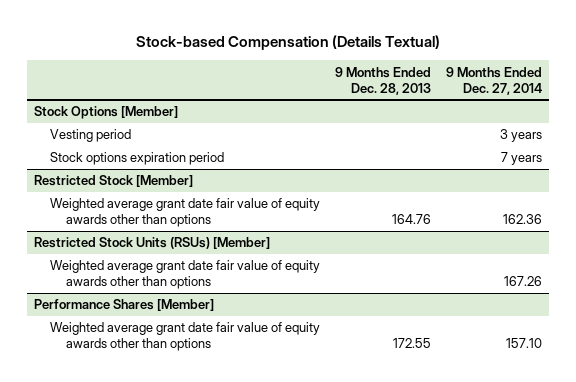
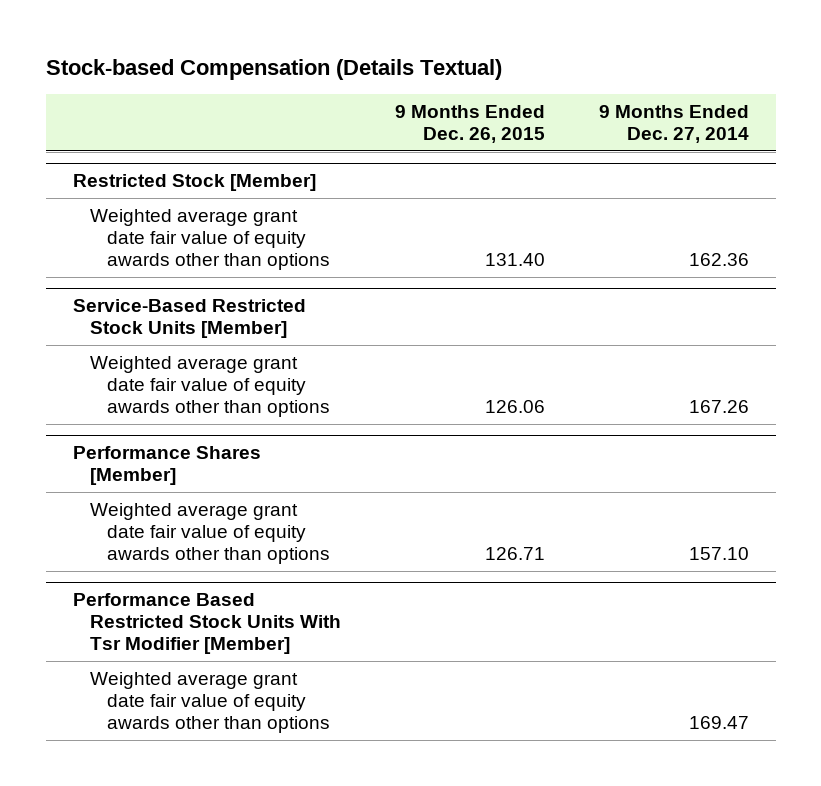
[334,66,431,95] 9 Months Ended Dec. 28, 2013 -> none
none -> [394,105,545,144] 9 Months Ended Dec. 26, 2015
[34,106,179,120] Stock Options [Member] -> none
[50,129,132,143] Vesting period -> none
[50,152,225,166] Stock options expiration period -> none
[34,237,271,250] Restricted Stock Units (RSUs) [Member] -> [72,298,306,338] Service-Based Restricted Stock Units [Member]
none -> [72,592,341,654] Performance Based Restricted Stock Units With Tsr Modifier [Member]
none -> [89,671,330,733] Weighted average grant date fair value of equity awards other than options

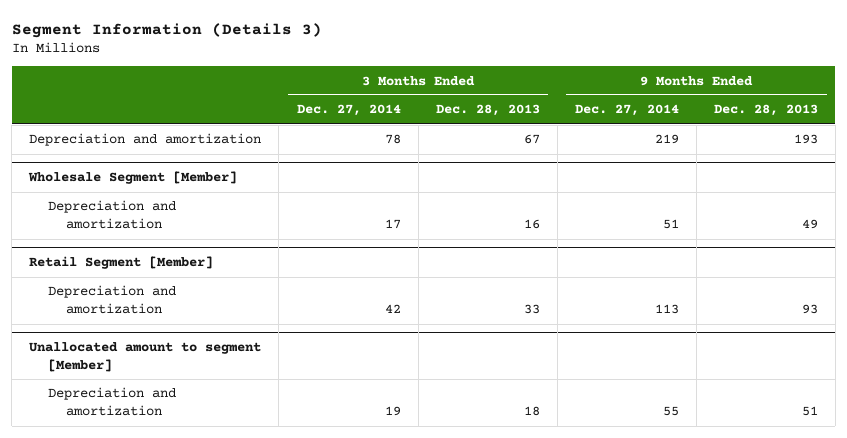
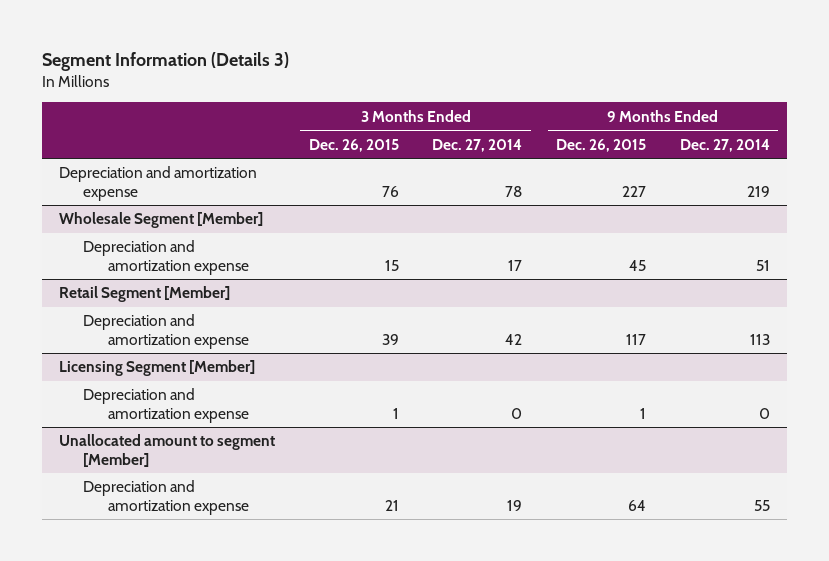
[435,104,540,117] Dec. 28, 2013 -> none
[713,104,818,117] Dec. 28, 2013 -> none
none -> [308,138,399,152] Dec. 26, 2015
none -> [556,138,647,152] Dec. 26, 2015
[29,133,262,147] Depreciation and amortization -> [58,166,257,201] Depreciation and amortization expense
[47,200,176,230] Depreciation and amortization -> [83,240,249,275] Depreciation and amortization expense
[47,285,176,315] Depreciation and amortization -> [83,314,249,349] Depreciation and amortization expense
none -> [58,360,255,377] Licensing Segment [Member]
none -> [83,388,249,423] Depreciation and amortization expense
[47,387,176,417] Depreciation and amortization -> [83,480,249,515] Depreciation and amortization expense

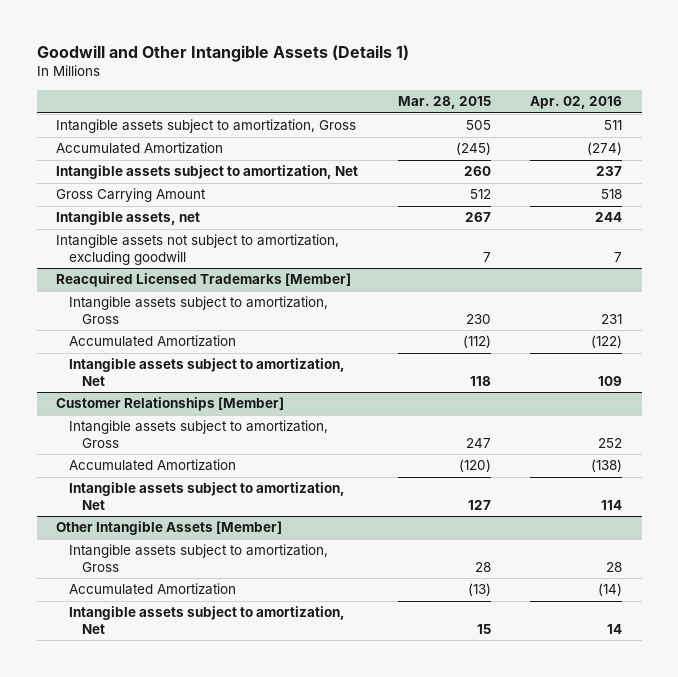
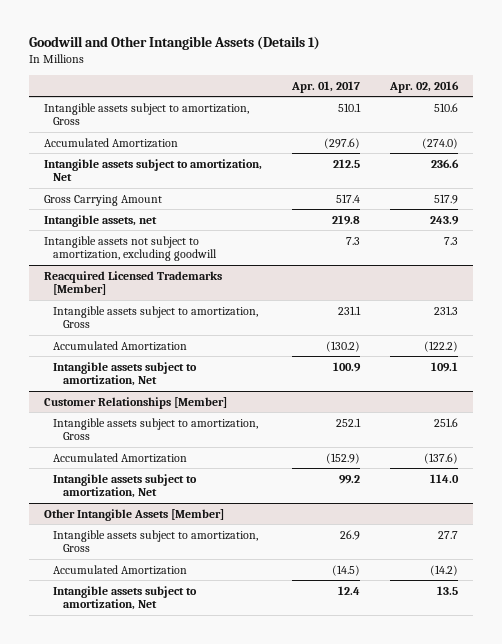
[397,96,491,110] Mar. 28, 2015 -> none
none -> [290,80,360,93] Apr. 01, 2017
[604,120,623,131] 511 -> [433,102,458,112] 510.6
[587,142,623,156] (274) -> [421,137,458,149] (274.0)
[596,166,623,177] 237 -> [430,158,459,168] 236.6
[601,189,623,200] 518 -> [433,193,458,204] 517.9
[595,212,623,223] 244 -> [429,215,459,225] 243.9
[614,251,623,262] 7 -> [443,236,458,245] 7.3
[601,313,623,324] 231 -> [433,305,458,315] 231.3
[591,335,623,349] (122) -> [423,340,458,352] (122.2)
[598,375,623,386] 109 -> [430,361,458,372] 109.1
[598,437,623,448] 252 -> [433,417,458,427] 251.6
[591,459,623,473] (138) -> [423,452,458,464] (137.6)
[601,499,623,510] 114 -> [429,473,459,483] 114.0
[606,561,623,572] 28 -> [437,530,458,539] 27.7
[598,583,623,597] (14) -> [429,564,458,576] (14.2)
[607,623,623,634] 14 -> [436,585,458,595] 13.5

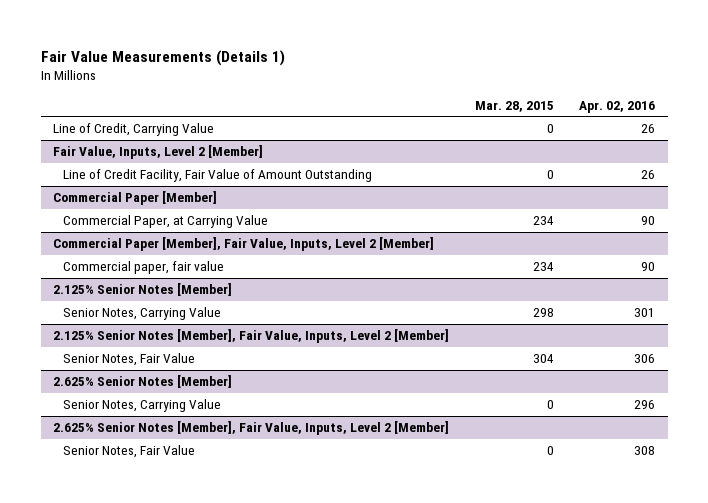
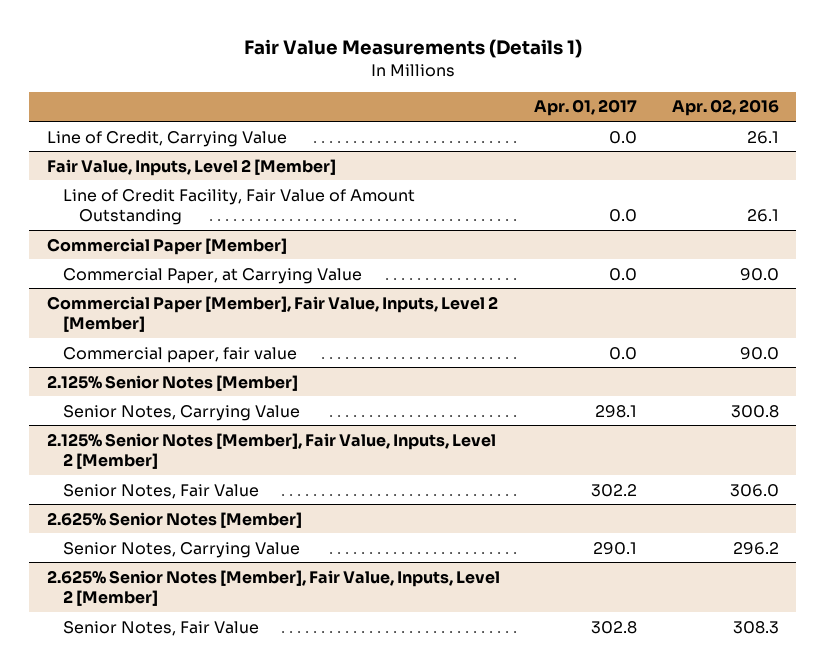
[474,100,554,112] Mar. 28, 2015 -> none
none -> [534,99,638,117] Apr. 01, 2017
[640,124,655,134] 26 -> [746,130,779,144] 26.1
[640,170,655,180] 26 -> [746,209,779,223] 26.1
[640,216,655,226] 90 -> [739,267,779,281] 90.0
[640,262,655,272] 90 -> [739,346,779,360] 90.0
[633,308,655,318] 301 -> [730,404,779,418] 300.8
[633,354,655,364] 306 -> [729,483,779,497] 306.0
[633,400,655,410] 296 -> [732,541,779,555] 296.2
[633,446,655,456] 308 -> [732,620,779,634] 308.3

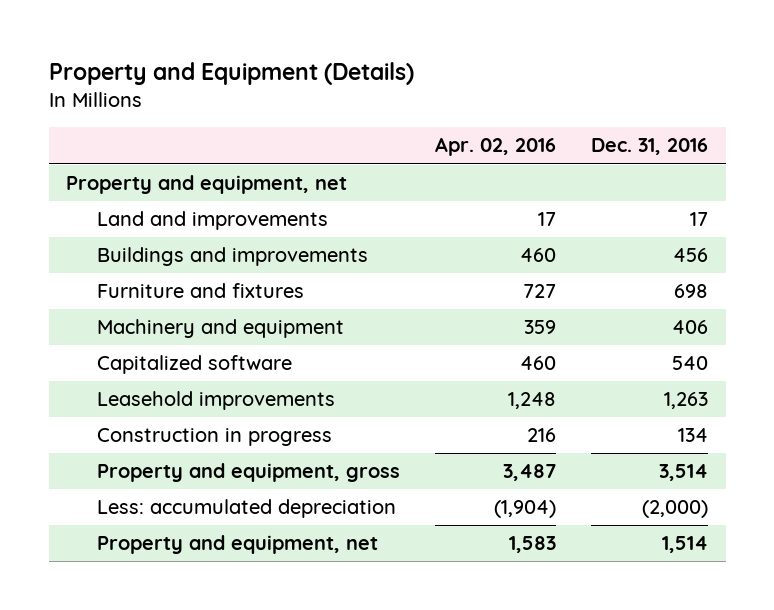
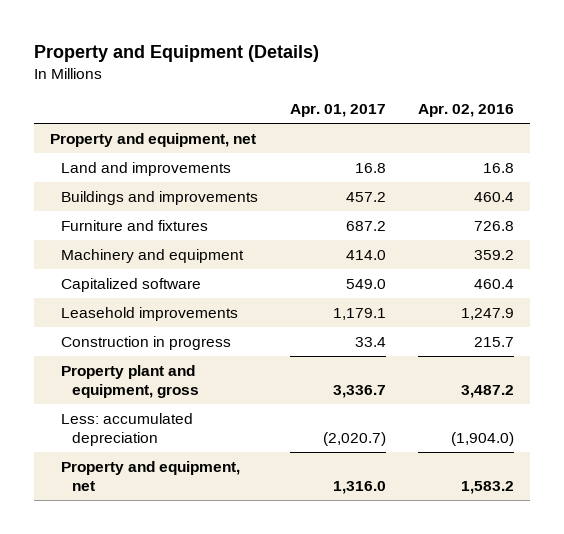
[591,138,709,156] Dec. 31, 2016 -> none
none -> [289,104,386,118] Apr. 01, 2017
[538,212,557,227] 17 -> [482,162,514,173] 16.8
[520,248,557,263] 460 -> [473,191,514,202] 460.4
[523,284,557,299] 727 -> [473,220,514,231] 726.8
[524,320,557,335] 359 -> [473,249,514,260] 359.2
[520,356,557,371] 460 -> [473,278,514,289] 460.4
[508,392,557,410] 1,248 -> [460,307,514,320] 1,247.9
[527,428,557,443] 216 -> [473,336,514,347] 215.7
[96,463,400,483] Property and equipment, gross -> [60,364,199,398] Property plant and equipment, gross
[503,464,557,482] 3,487 -> [460,384,514,398] 3,487.2
[494,500,557,519] (1,904) -> [450,431,514,446] (1,904.0)
[509,536,557,554] 1,583 -> [460,480,514,494] 1,583.2

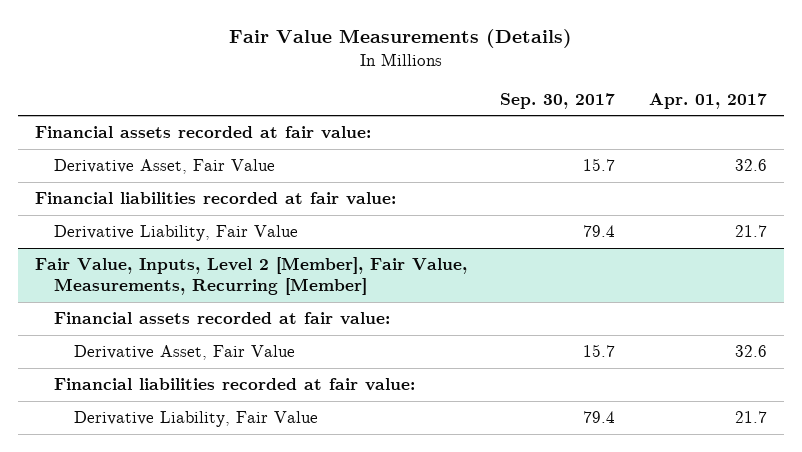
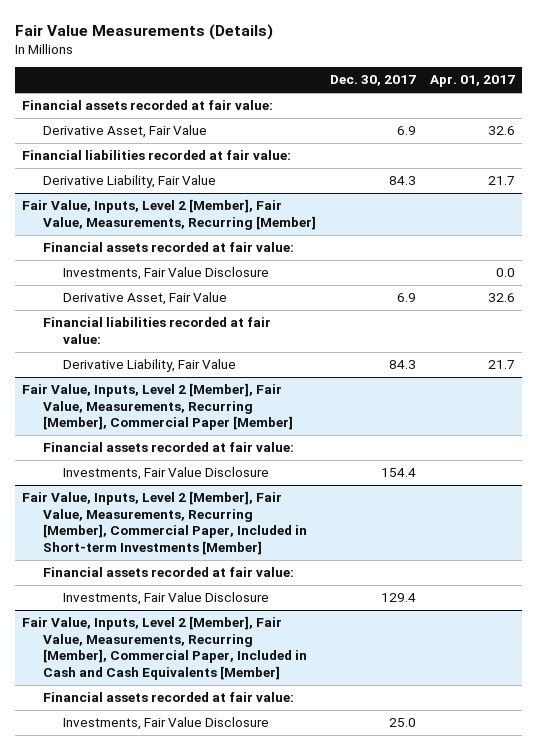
[500,92,616,109] Sep. 30, 2017 -> none
none -> [330,75,417,87] Dec. 30, 2017
none -> [63,267,270,281] Investments, Fair Value Disclosure
none -> [22,383,293,431] Fair Value, Inputs, Level 2 [Member], Fair Value, Measurements, Recurring [Member], Commercial Paper [Member]
none -> [42,442,294,453] Financial assets recorded at fair value:
none -> [63,467,270,481] Investments, Fair Value Disclosure
none -> [22,491,307,555] Fair Value, Inputs, Level 2 [Member], Fair Value, Measurements, Recurring [Member], Commercial Paper, Included in Short-term Investments [Member]
none -> [42,567,294,578] Financial assets recorded at fair value:
none -> [63,592,270,606] Investments, Fair Value Disclosure
none -> [22,616,307,680] Fair Value, Inputs, Level 2 [Member], Fair Value, Measurements, Recurring [Member], Commercial Paper, Included in Cash and Cash Equivalents [Member]
none -> [42,692,294,703] Financial assets recorded at fair value:
none -> [63,717,270,731] Investments, Fair Value Disclosure

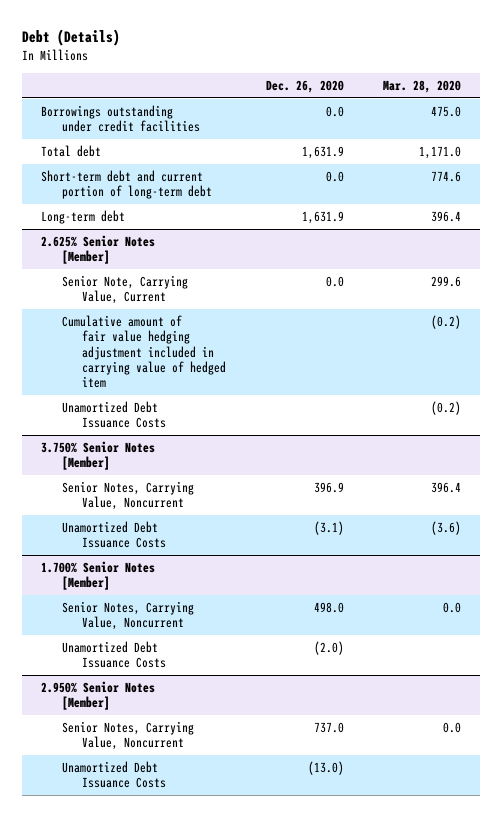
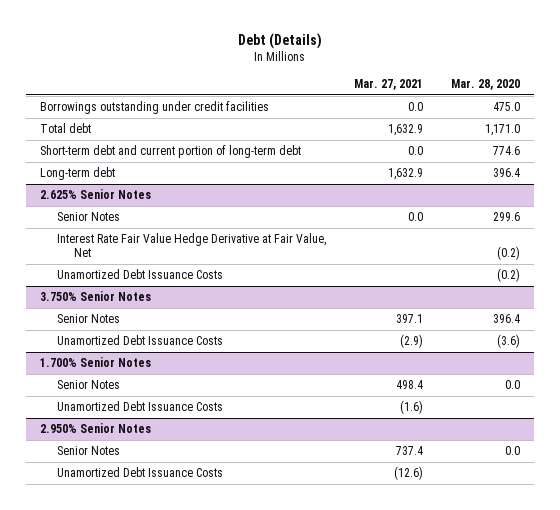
[265,80,344,94] Dec. 26, 2020 -> none
none -> [354,79,424,91] Mar. 27, 2021
[41,235,156,265] 2.625% Senior Notes [Member] -> [40,189,152,200] 2.625% Senior Notes
[61,275,188,305] Senior Note, Carrying Value, Current -> [56,212,120,222] Senior Notes
[61,315,227,389] Cumulative amount of fair value hedging adjustment included in carrying value of hedged item -> [56,233,326,258] Interest Rate Fair Value Hedge Derivative at Fair Value, Net
[41,441,156,471] 3.750% Senior Notes [Member] -> [40,291,152,302] 3.750% Senior Notes
[61,481,194,511] Senior Notes, Carrying Value, Noncurrent -> [56,314,120,324] Senior Notes
[61,601,194,631] Senior Notes, Carrying Value, Noncurrent -> none
[41,561,156,591] 1.700% Senior Notes [Member] -> [40,357,152,368] 1.700% Senior Notes
none -> [56,380,120,390] Senior Notes
[61,721,194,751] Senior Notes, Carrying Value, Noncurrent -> none
[41,681,156,711] 2.950% Senior Notes [Member] -> [40,423,152,434] 2.950% Senior Notes
none -> [56,446,120,456] Senior Notes

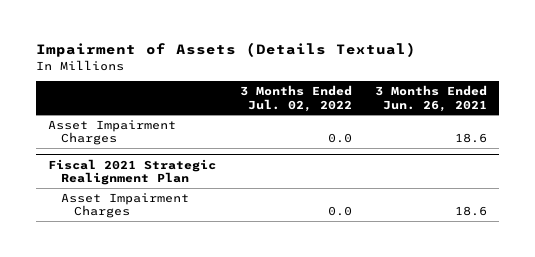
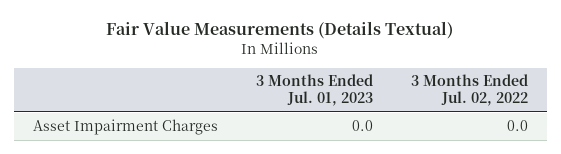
[35,41,416,57] Impairment of Assets (Details Textual) -> [106,21,454,40] Fair Value Measurements (Details Textual)
[375,85,488,112] 3 Months Ended Jun. 26, 2021 -> none
none -> [255,74,373,107] 3 Months Ended Jul. 01, 2023
[47,158,216,186] Fiscal 2021 Strategic Realignment Plan -> none
[60,192,189,219] Asset Impairment Charges -> none

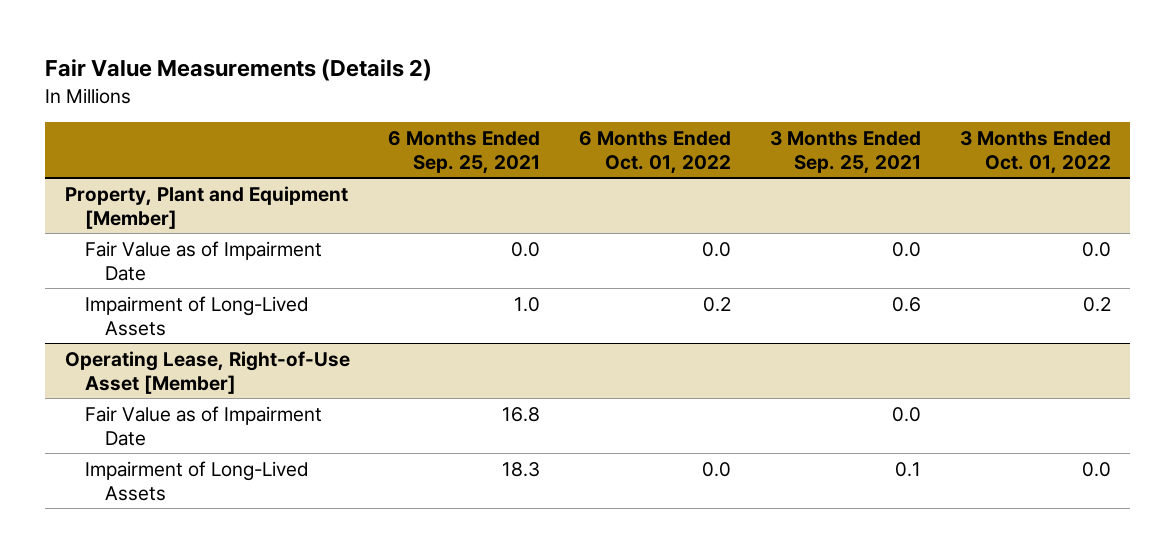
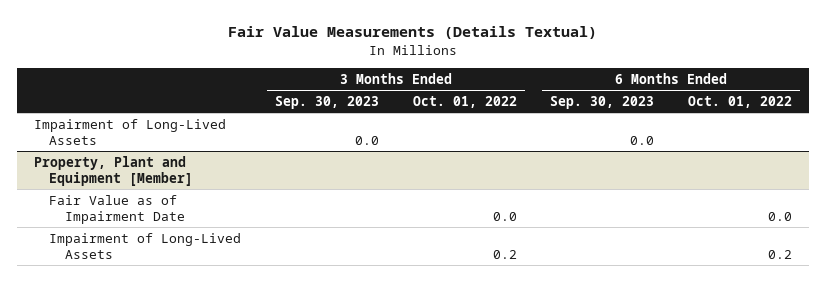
[45,58,433,81] Fair Value Measurements (Details 2) -> [227,26,597,40] Fair Value Measurements (Details Textual)
[388,130,541,174] 6 Months Ended Sep. 25, 2021 -> none
[769,130,921,174] 3 Months Ended Sep. 25, 2021 -> none
none -> [275,95,380,109] Sep. 30, 2023
none -> [550,95,655,109] Sep. 30, 2023
none -> [34,118,227,145] Impairment of Long-Lived Assets
[64,350,350,394] Operating Lease, Right-of-Use Asset [Member] -> none
[84,405,322,446] Fair Value as of Impairment Date -> none
[84,460,309,501] Impairment of Long-Lived Assets -> none

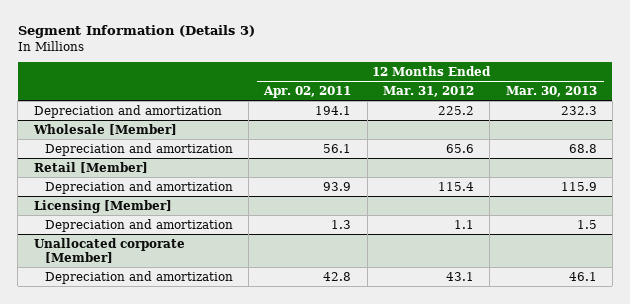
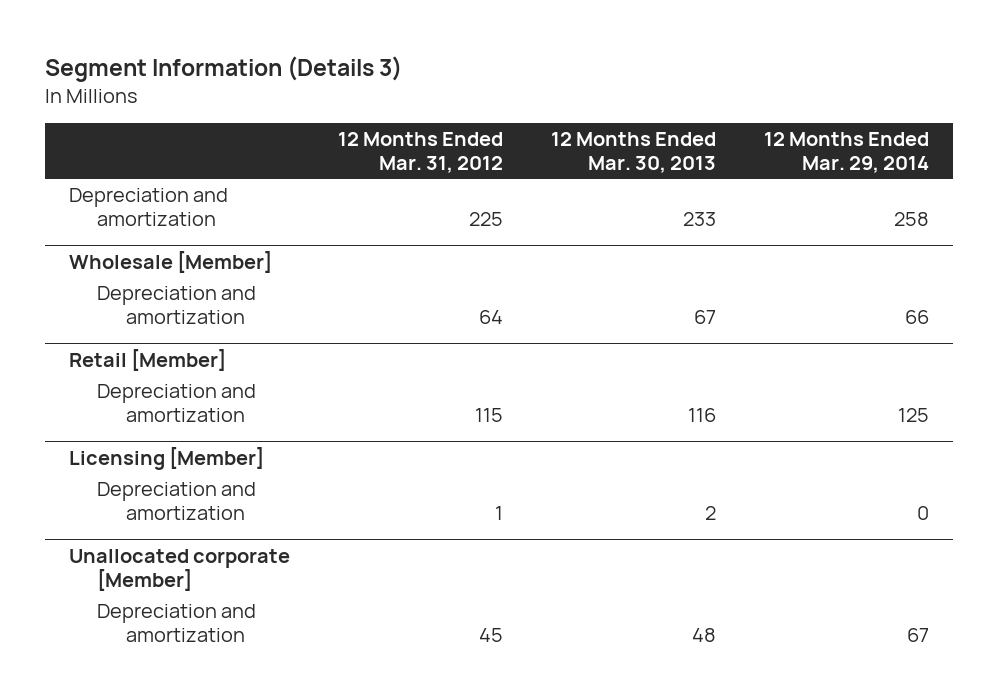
[263,85,352,98] Apr. 02, 2011 -> none
none -> [763,131,929,173] 12 Months Ended Mar. 29, 2014
[438,105,475,115] 225.2 -> [468,211,503,226] 225
[560,105,597,115] 232.3 -> [682,211,716,226] 233
[446,143,475,153] 65.6 -> [478,309,503,324] 64
[568,143,597,153] 68.8 -> [693,309,716,324] 67
[438,181,475,191] 115.4 -> [474,407,503,422] 115
[560,181,597,191] 115.9 -> [687,407,716,422] 116
[454,219,475,229] 1.1 -> [494,505,503,520] 1
[576,219,597,229] 1.5 -> [704,505,716,520] 2
[446,271,475,281] 43.1 -> [478,627,503,642] 45
[568,271,597,281] 46.1 -> [691,627,716,642] 48

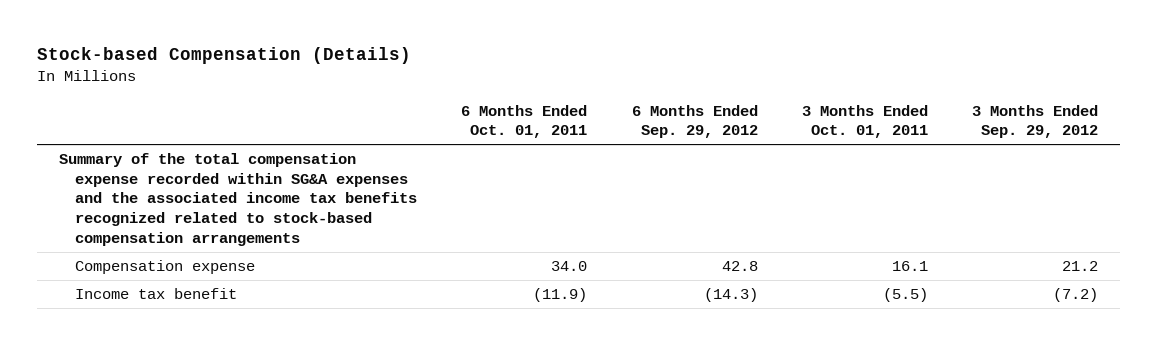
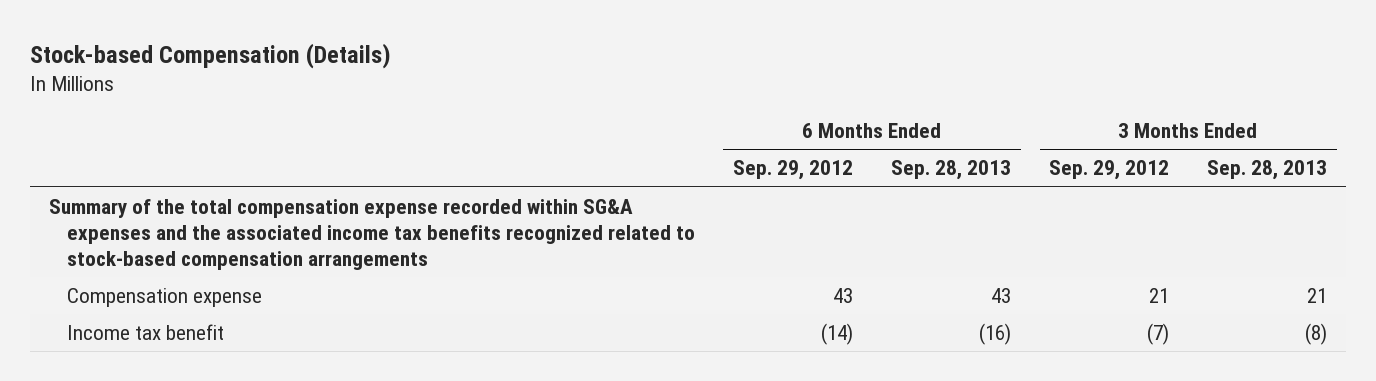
[461,104,588,139] 6 Months Ended Oct. 01, 2011 -> none
[801,104,928,139] 3 Months Ended Oct. 01, 2011 -> none
none -> [891,160,1012,181] Sep. 28, 2013
none -> [1207,160,1328,181] Sep. 28, 2013
[721,261,758,272] 42.8 -> [832,288,853,304] 43
[1061,261,1098,272] 21.2 -> [1149,288,1170,304] 21
[703,288,758,303] (14.3) -> [820,323,853,346] (14)
[1052,288,1098,303] (7.2) -> [1147,323,1170,346] (7)

